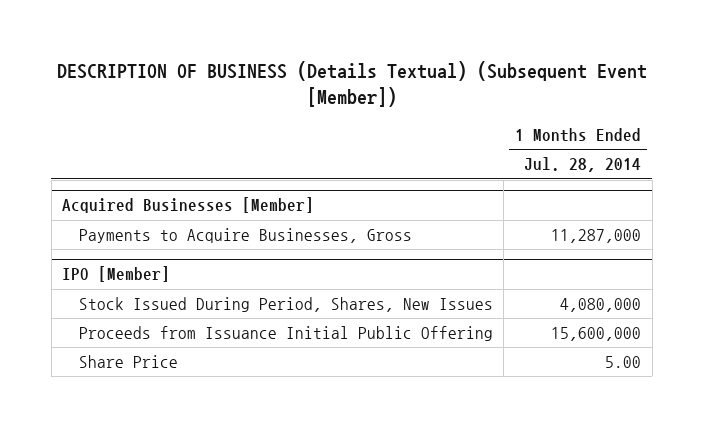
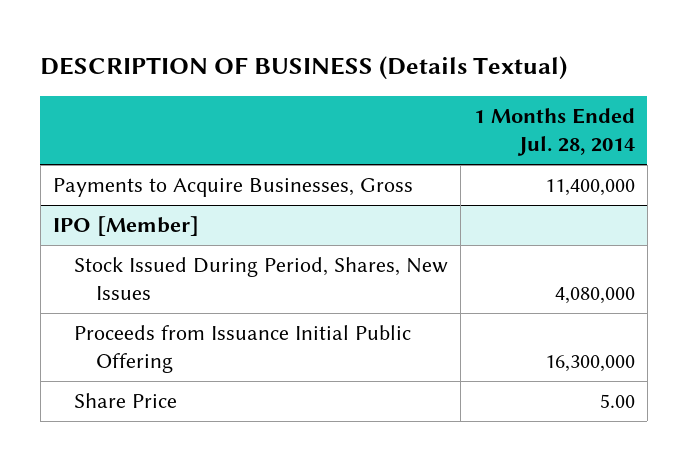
[56,61,647,108] DESCRIPTION OF BUSINESS (Details Textual) (Subsequent Event [Member]) -> [40,56,568,81] DESCRIPTION OF BUSINESS (Details Textual)
[62,197,315,214] Acquired Businesses [Member] -> none
[550,229,641,244] 11,287,000 -> [544,179,635,197] 11,400,000
[550,327,641,342] 15,600,000 -> [544,355,635,373] 16,300,000

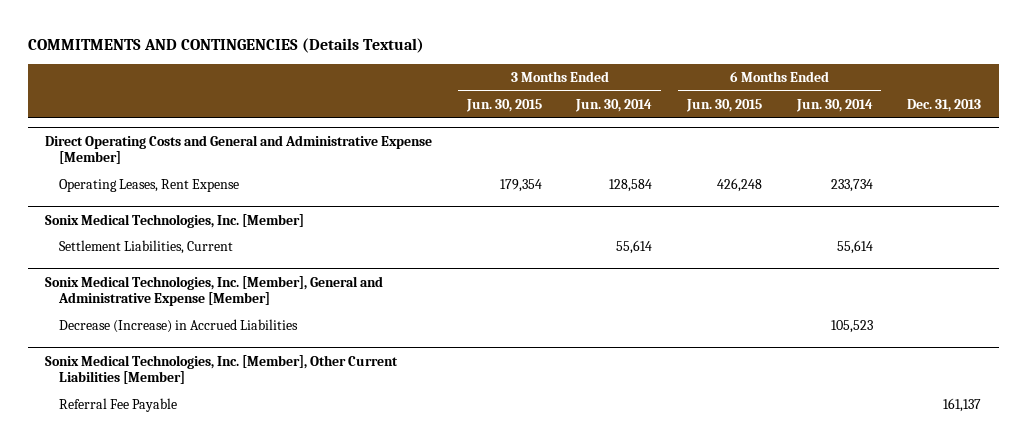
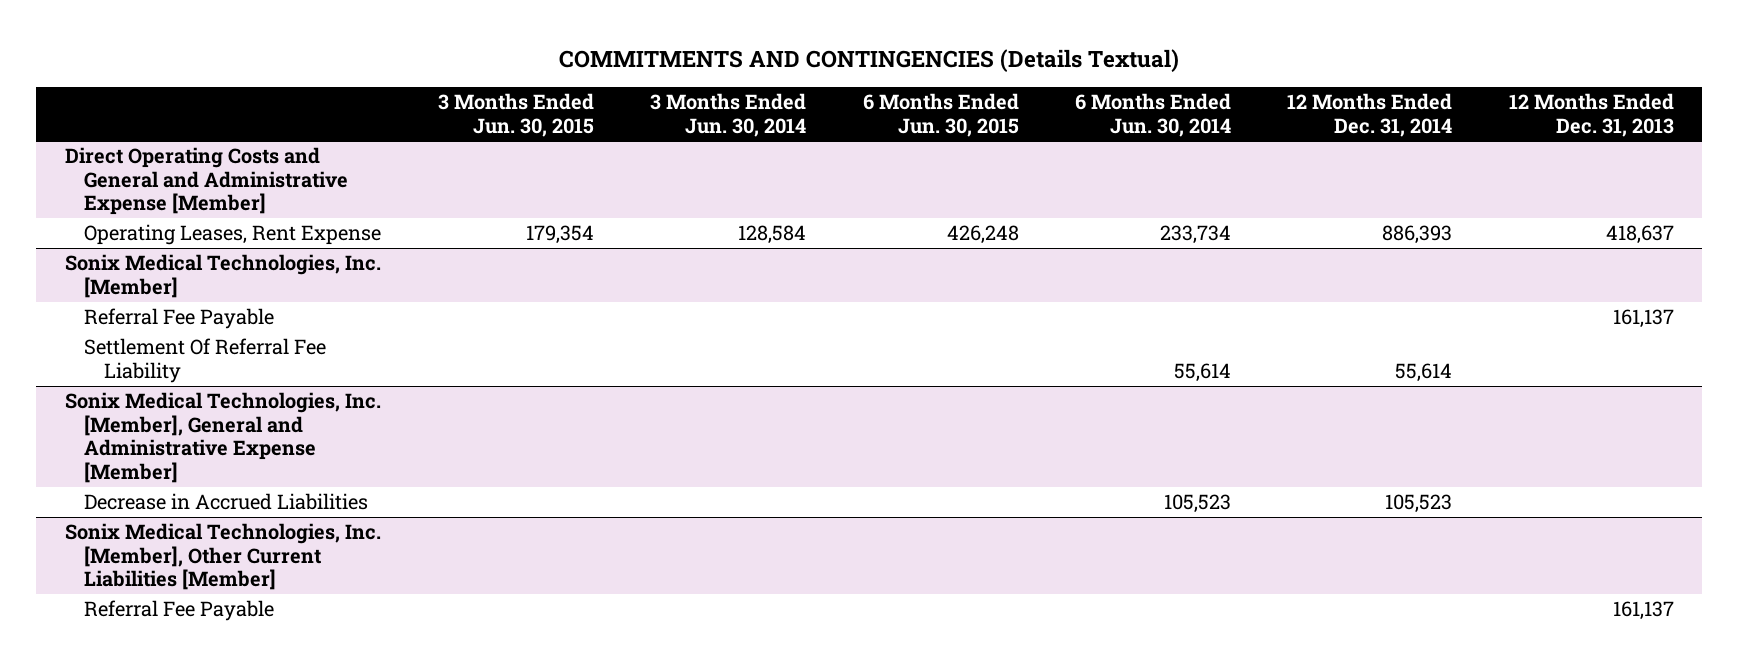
[907,99,982,113] Dec. 31, 2013 -> none
none -> [1287,92,1453,137] 12 Months Ended Dec. 31, 2014
none -> [1508,92,1674,137] 12 Months Ended Dec. 31, 2013
[58,240,233,255] Settlement Liabilities, Current -> none
none -> [84,308,275,330] Referral Fee Payable
none -> [84,338,327,383] Settlement Of Referral Fee Liability
[58,319,298,334] Decrease (Increase) in Accrued Liabilities -> [84,493,369,511] Decrease in Accrued Liabilities

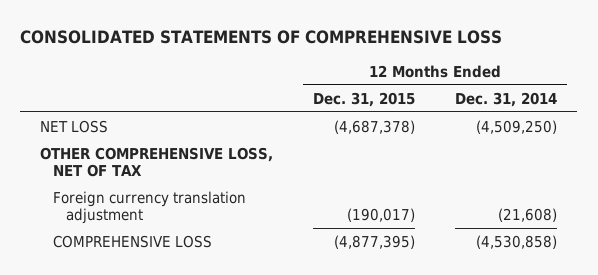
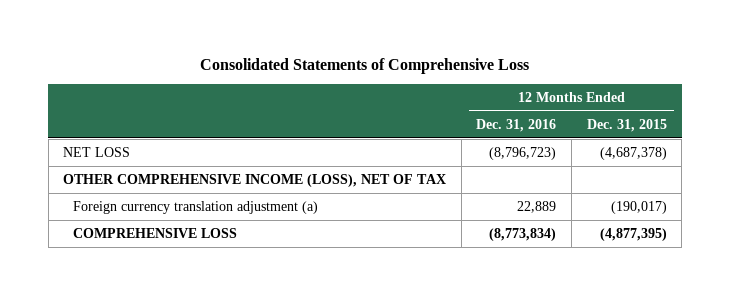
[20,30,503,45] CONSOLIDATED STATEMENTS OF COMPREHENSIVE LOSS -> [199,57,529,74] Consolidated Statements of Comprehensive Loss
[455,91,558,107] Dec. 31, 2014 -> none
none -> [476,118,557,132] Dec. 31, 2016
[40,146,274,177] OTHER COMPREHENSIVE LOSS, NET OF TAX -> [63,173,447,187] OTHER COMPREHENSIVE INCOME (LOSS), NET OF TAX
[53,190,247,224] Foreign currency translation adjustment -> [73,200,319,214] Foreign currency translation adjustment (a)

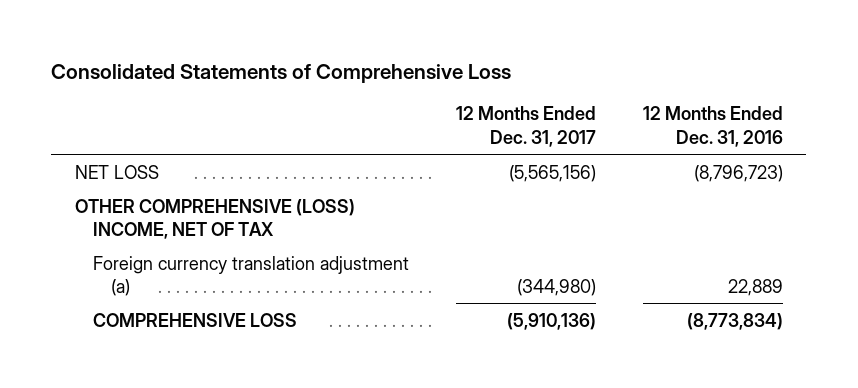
[586,118,667,132] Dec. 31, 2015 -> none
none -> [455,106,596,147] 12 Months Ended Dec. 31, 2017
[63,173,447,187] OTHER COMPREHENSIVE INCOME (LOSS), NET OF TAX -> [74,198,355,239] OTHER COMPREHENSIVE (LOSS) INCOME, NET OF TAX

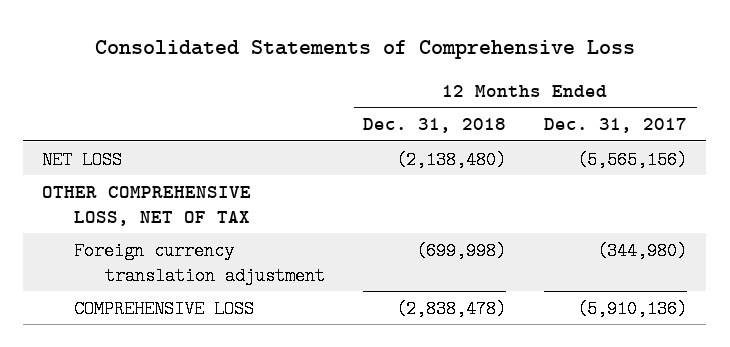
[642,106,783,147] 12 Months Ended Dec. 31, 2016 -> none
none -> [363,118,507,134] Dec. 31, 2018
[74,198,355,239] OTHER COMPREHENSIVE (LOSS) INCOME, NET OF TAX -> [42,185,252,226] OTHER COMPREHENSIVE LOSS, NET OF TAX
[92,255,409,296] Foreign currency translation adjustment (a) -> [73,241,326,285] Foreign currency translation adjustment

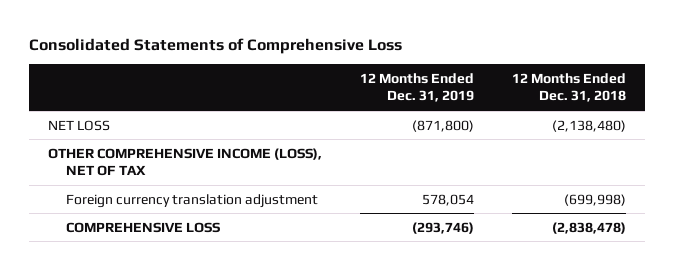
[544,118,688,134] Dec. 31, 2017 -> none
none -> [359,72,474,103] 12 Months Ended Dec. 31, 2019
[42,185,252,226] OTHER COMPREHENSIVE LOSS, NET OF TAX -> [47,147,322,177] OTHER COMPREHENSIVE INCOME (LOSS), NET OF TAX

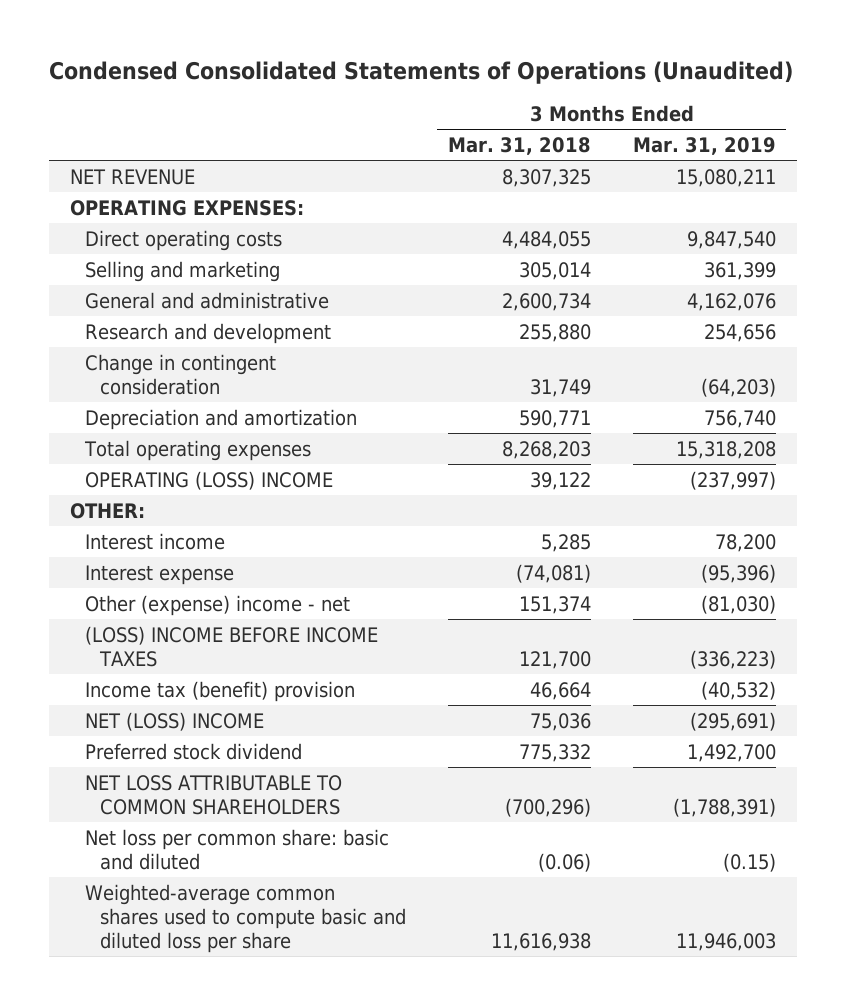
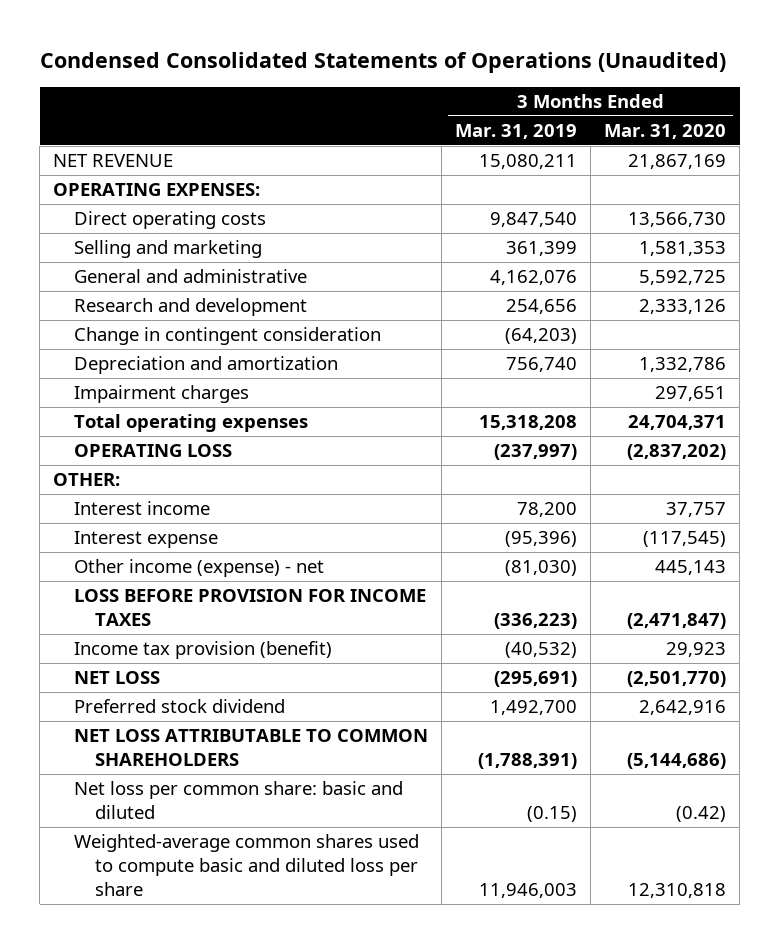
[447,137,591,156] Mar. 31, 2018 -> none
none -> [604,123,727,139] Mar. 31, 2020
none -> [73,385,249,404] Impairment charges
[84,470,333,490] OPERATING (LOSS) INCOME -> [73,444,232,458] OPERATING LOSS
[84,594,350,616] Other (expense) income - net -> [73,559,324,578] Other income (expense) - net
[84,625,378,667] (LOSS) INCOME BEFORE INCOME TAXES -> [73,589,426,627] LOSS BEFORE PROVISION FOR INCOME TAXES
[84,680,355,702] Income tax (benefit) provision -> [73,641,332,660] Income tax provision (benefit)
[84,711,264,731] NET (LOSS) INCOME -> [73,671,160,685] NET LOSS

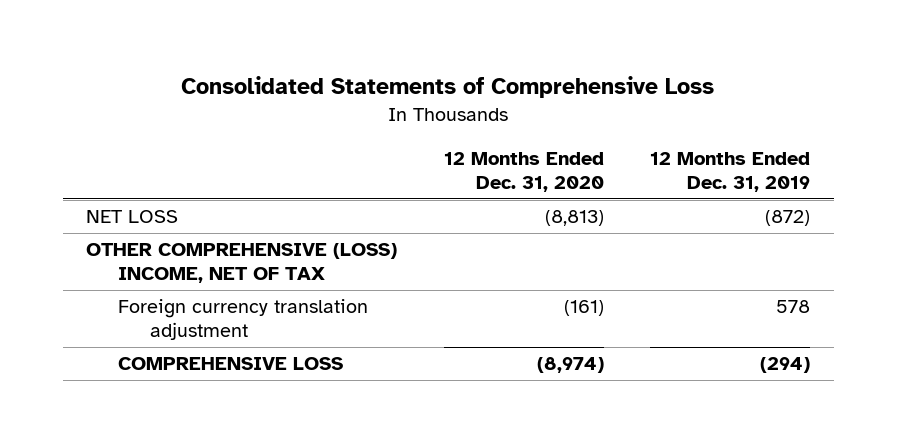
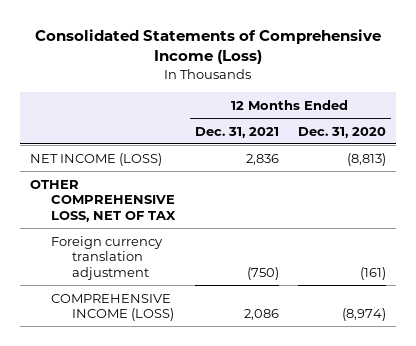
[181,76,715,99] Consolidated Statements of Comprehensive Loss -> [35,28,382,65] Consolidated Statements of Comprehensive Income (Loss)
[650,151,811,192] 12 Months Ended Dec. 31, 2019 -> none
none -> [194,126,279,138] Dec. 31, 2021
[86,210,179,224] NET LOSS -> [30,152,163,166] NET INCOME (LOSS)
[86,243,398,284] OTHER COMPREHENSIVE (LOSS) INCOME, NET OF TAX -> [30,179,177,222] OTHER COMPREHENSIVE LOSS, NET OF TAX
[117,357,343,371] COMPREHENSIVE LOSS -> [51,293,174,322] COMPREHENSIVE INCOME (LOSS)

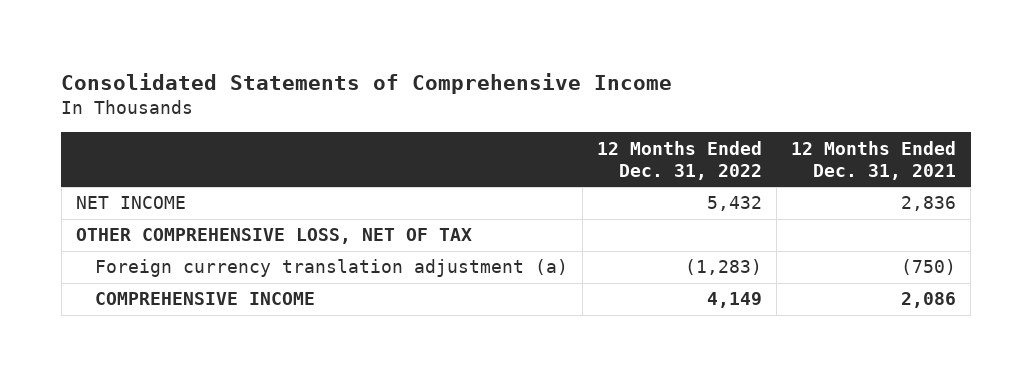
[35,28,382,65] Consolidated Statements of Comprehensive Income (Loss) -> [61,72,673,94] Consolidated Statements of Comprehensive Income
[298,126,387,138] Dec. 31, 2020 -> none
none -> [597,140,763,181] 12 Months Ended Dec. 31, 2022
[30,152,163,166] NET INCOME (LOSS) -> [75,196,186,210] NET INCOME
[51,235,164,280] Foreign currency translation adjustment -> [95,259,569,278] Foreign currency translation adjustment (a)
[51,293,174,322] COMPREHENSIVE INCOME (LOSS) -> [95,292,316,306] COMPREHENSIVE INCOME

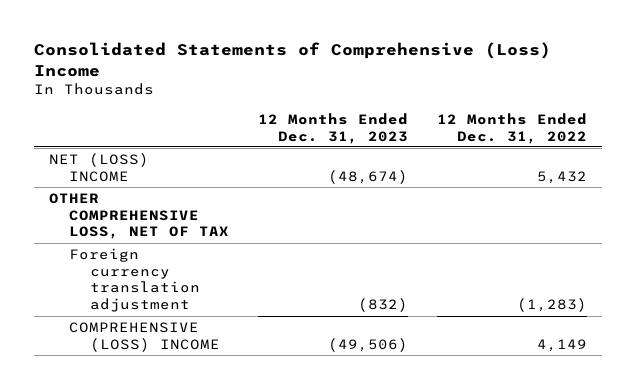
[61,72,673,94] Consolidated Statements of Comprehensive Income -> [34,42,552,78] Consolidated Statements of Comprehensive (Loss) Income
[791,140,957,181] 12 Months Ended Dec. 31, 2021 -> none
none -> [258,112,409,144] 12 Months Ended Dec. 31, 2023
[75,196,186,210] NET INCOME -> [48,152,149,182] NET (LOSS) INCOME
[95,259,569,278] Foreign currency translation adjustment (a) -> [69,247,200,313] Foreign currency translation adjustment
[95,292,316,306] COMPREHENSIVE INCOME -> [69,321,220,352] COMPREHENSIVE (LOSS) INCOME

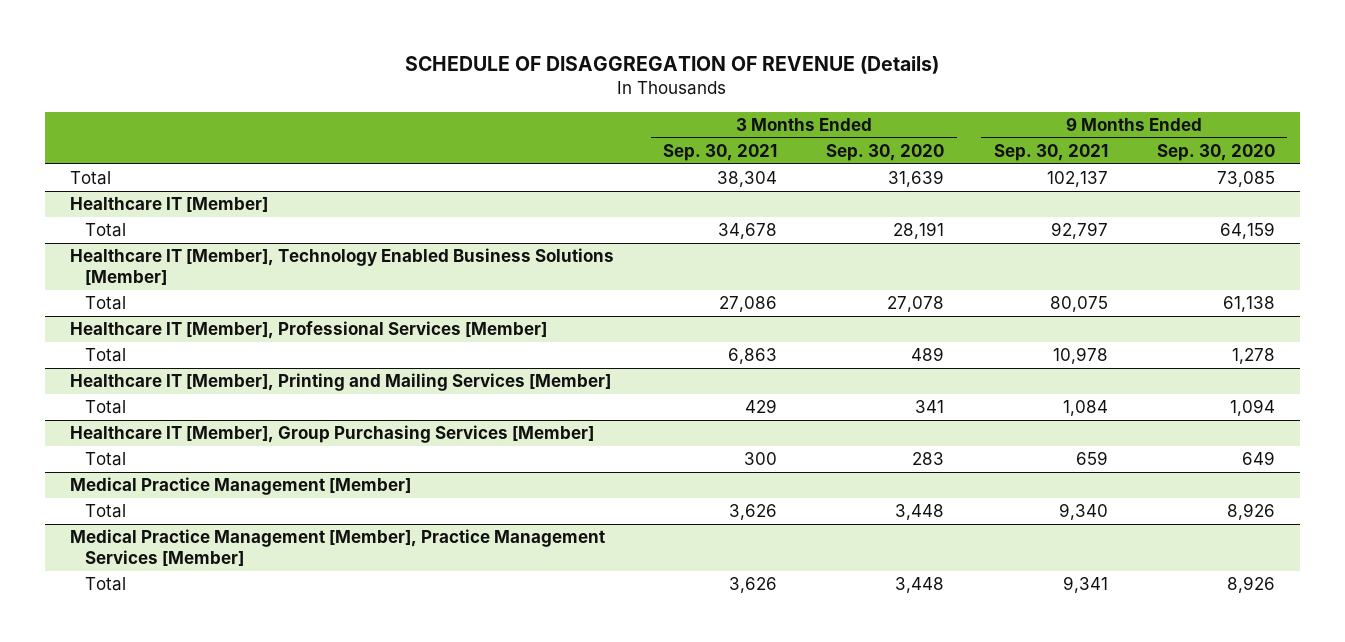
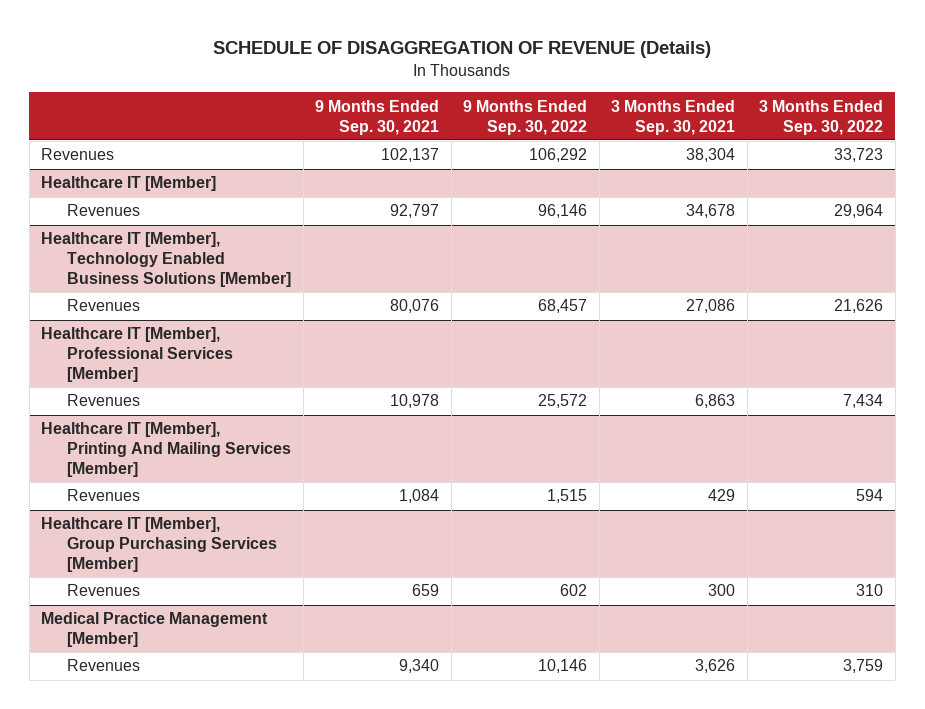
[826,143,945,161] Sep. 30, 2020 -> none
[1156,143,1275,161] Sep. 30, 2020 -> none
none -> [463,99,588,135] 9 Months Ended Sep. 30, 2022
none -> [759,99,884,135] 3 Months Ended Sep. 30, 2022
[69,171,111,186] Total -> [41,148,115,161] Revenues
[84,223,126,238] Total -> [67,204,141,217] Revenues
[84,296,126,311] Total -> none
none -> [67,299,141,312] Revenues
[84,348,126,363] Total -> [67,394,141,407] Revenues
[69,373,611,392] Healthcare IT [Member], Printing and Mailing Services [Member] -> [41,422,292,477] Healthcare IT [Member], Printing And Mailing Services [Member]
[84,400,126,415] Total -> [67,489,141,502] Revenues
[84,452,126,467] Total -> [67,584,141,597] Revenues
[69,529,605,567] Medical Practice Management [Member], Practice Management Services [Member] -> none
[84,577,126,592] Total -> none
[84,504,126,519] Total -> [67,659,141,672] Revenues

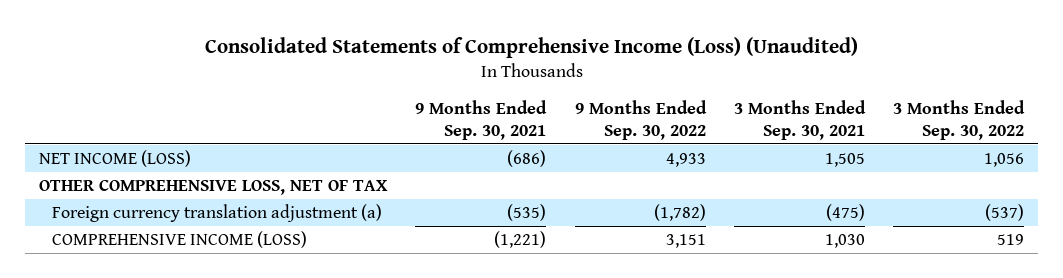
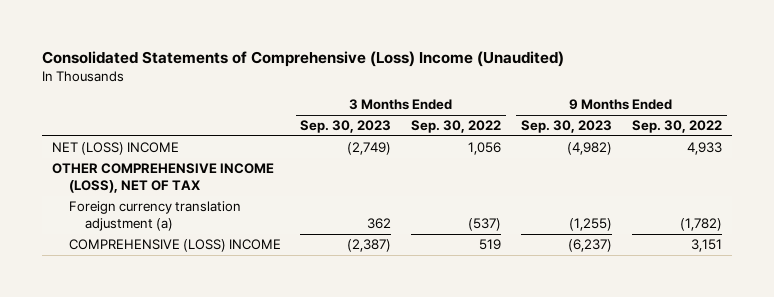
[204,36,858,58] Consolidated Statements of Comprehensive Income (Loss) (Unaudited) -> [42,50,565,67] Consolidated Statements of Comprehensive (Loss) Income (Unaudited)
[415,99,548,140] 9 Months Ended Sep. 30, 2021 -> none
[733,99,866,140] 3 Months Ended Sep. 30, 2021 -> none
none -> [300,120,392,134] Sep. 30, 2023
none -> [520,120,612,134] Sep. 30, 2023
[39,150,192,168] NET INCOME (LOSS) -> [52,142,180,156] NET (LOSS) INCOME
[39,180,389,196] OTHER COMPREHENSIVE LOSS, NET OF TAX -> [52,163,275,194] OTHER COMPREHENSIVE INCOME (LOSS), NET OF TAX
[52,231,308,249] COMPREHENSIVE INCOME (LOSS) -> [68,239,281,253] COMPREHENSIVE (LOSS) INCOME

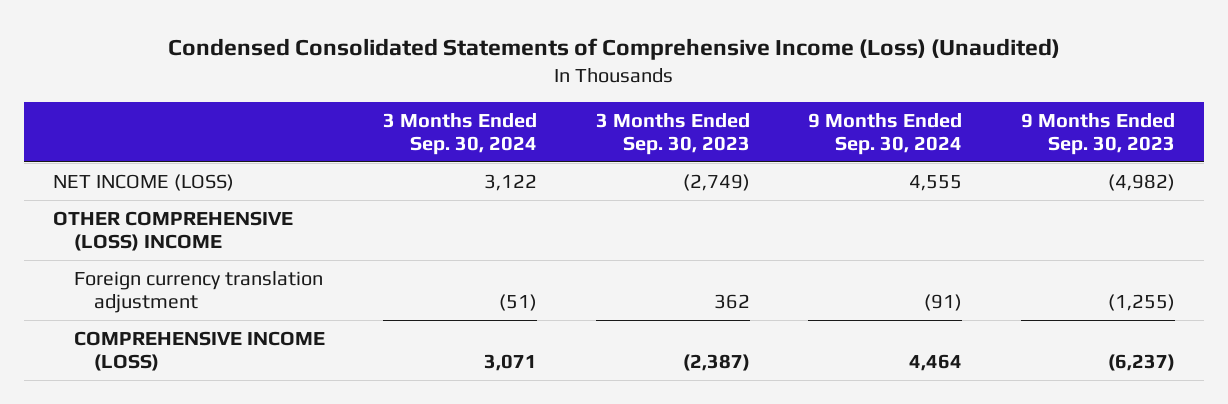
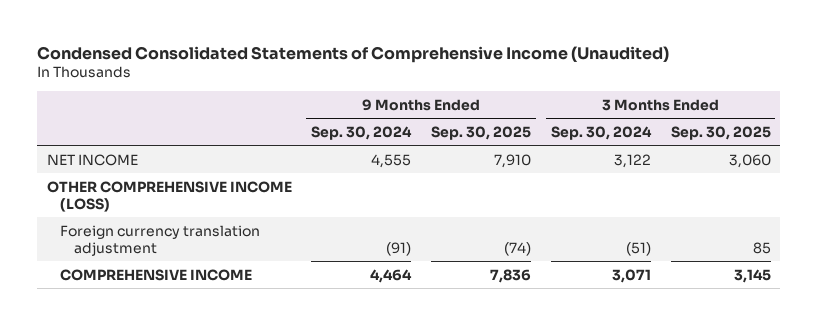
[168,38,1061,61] Condensed Consolidated Statements of Comprehensive Income (Loss) (Unaudited) -> [36,45,669,63] Condensed Consolidated Statements of Comprehensive Income (Unaudited)
[595,112,750,155] 3 Months Ended Sep. 30, 2023 -> none
[1020,112,1175,155] 9 Months Ended Sep. 30, 2023 -> none
none -> [431,125,532,140] Sep. 30, 2025
none -> [670,125,771,140] Sep. 30, 2025
[53,173,235,191] NET INCOME (LOSS) -> [46,153,138,166] NET INCOME
[53,210,294,251] OTHER COMPREHENSIVE (LOSS) INCOME -> [46,180,292,212] OTHER COMPREHENSIVE INCOME (LOSS)
[73,330,325,371] COMPREHENSIVE INCOME (LOSS) -> [60,268,253,281] COMPREHENSIVE INCOME

